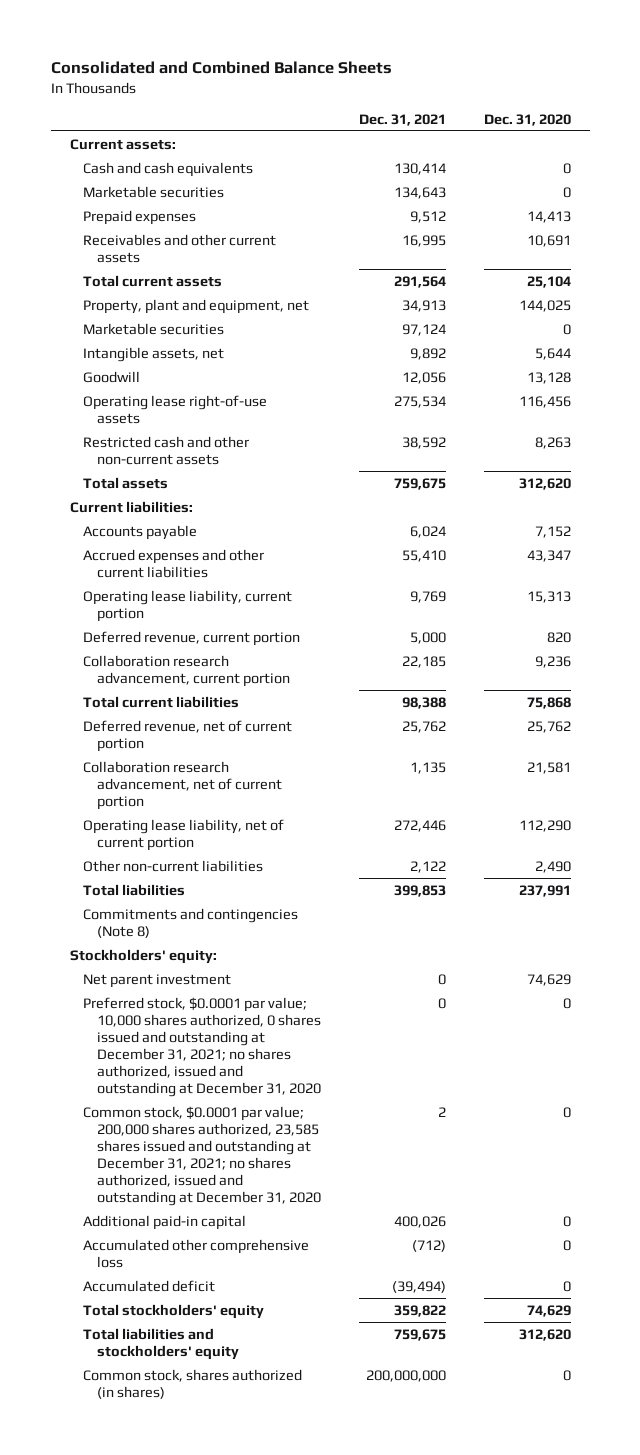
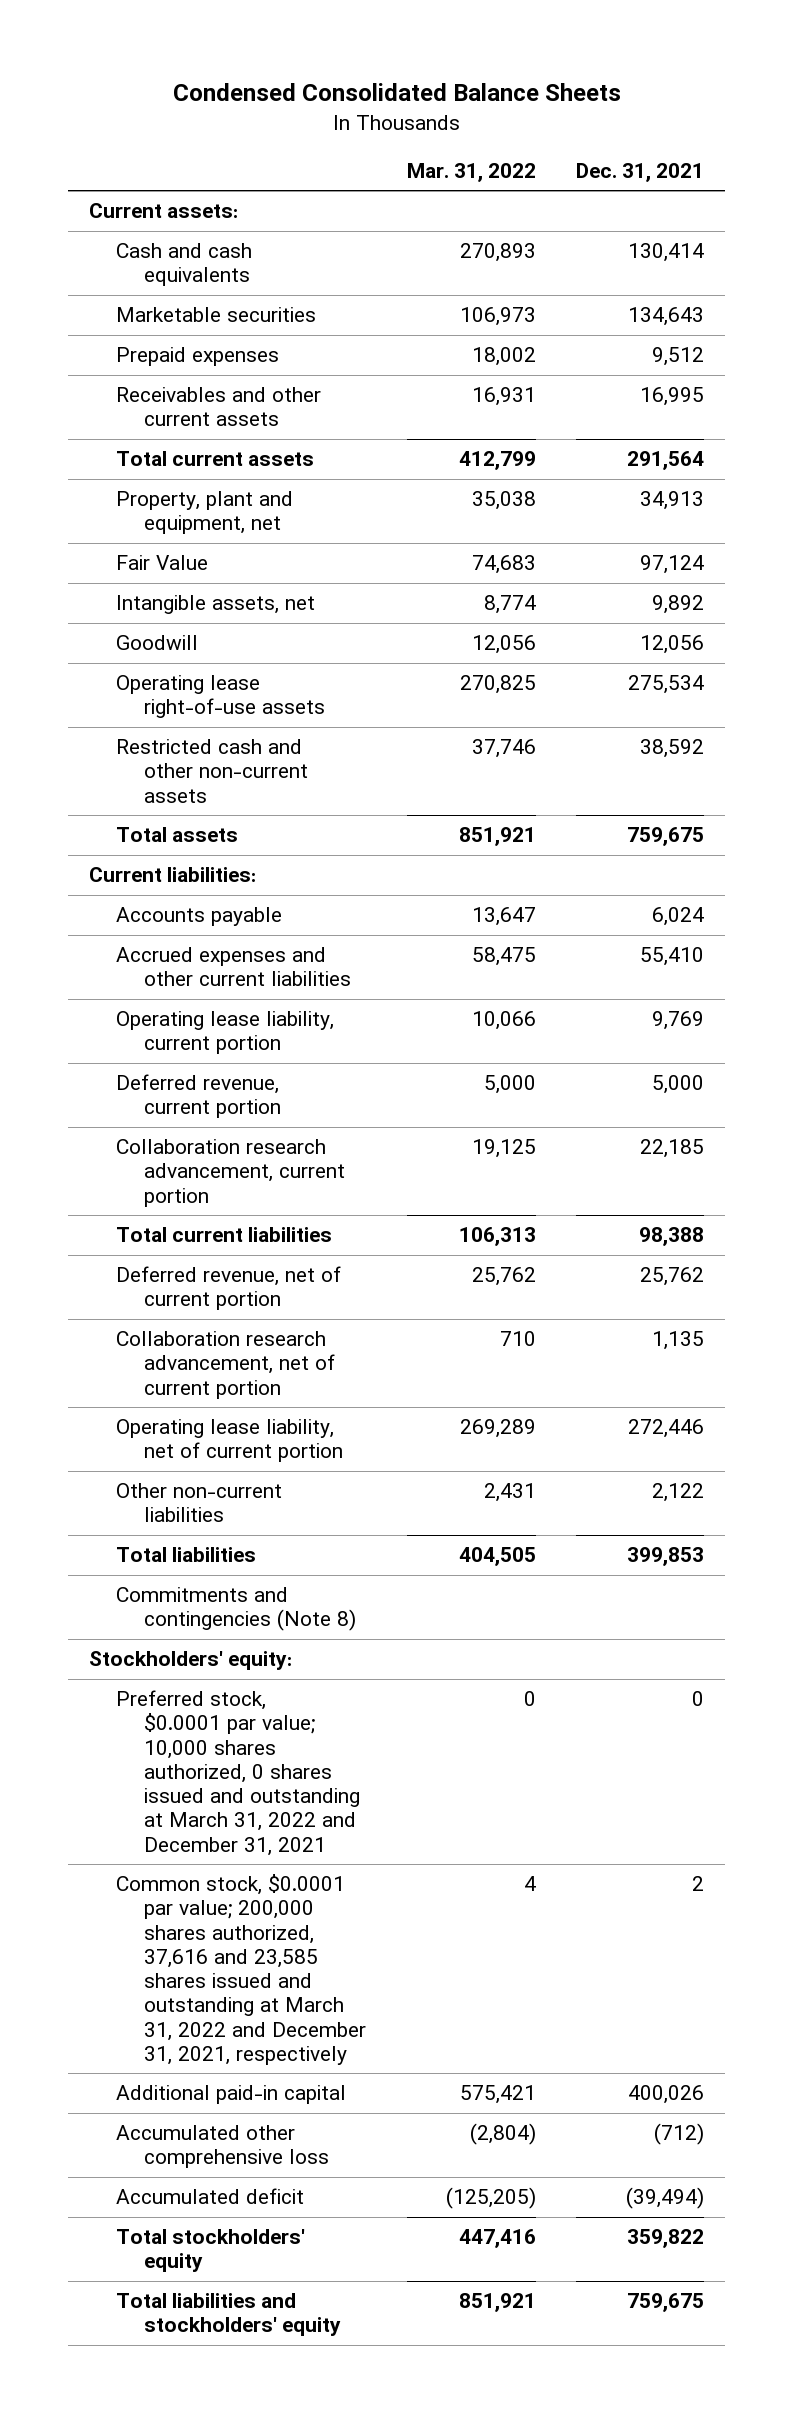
[50,61,392,75] Consolidated and Combined Balance Sheets -> [172,83,621,102] Condensed Consolidated Balance Sheets
[483,113,571,126] Dec. 31, 2020 -> none
none -> [406,162,536,182] Mar. 31, 2022
[83,322,225,335] Marketable securities -> [116,555,209,571] Fair Value
[83,973,232,988] Net parent investment -> none
[83,996,321,1098] Preferred stock, $0.0001 par value; 10,000 shares authorized, 0 shares issued and outstanding at December 31, 2021; no shares authorized, issued and outstanding at December 31, 2020 -> [116,1690,360,1856] Preferred stock, $0.0001 par value; 10,000 shares authorized, 0 shares issued and outstanding at March 31, 2022 and December 31, 2021
[83,1105,321,1207] Common stock, $0.0001 par value; 200,000 shares authorized, 23,585 shares issued and outstanding at December 31, 2021; no shares authorized, issued and outstanding at December 31, 2020 -> [116,1874,366,2065] Common stock, $0.0001 par value; 200,000 shares authorized, 37,616 and 23,585 shares issued and outstanding at March 31, 2022 and December 31, 2021, respectively
[83,1368,303,1399] Common stock, shares authorized (in shares) -> none

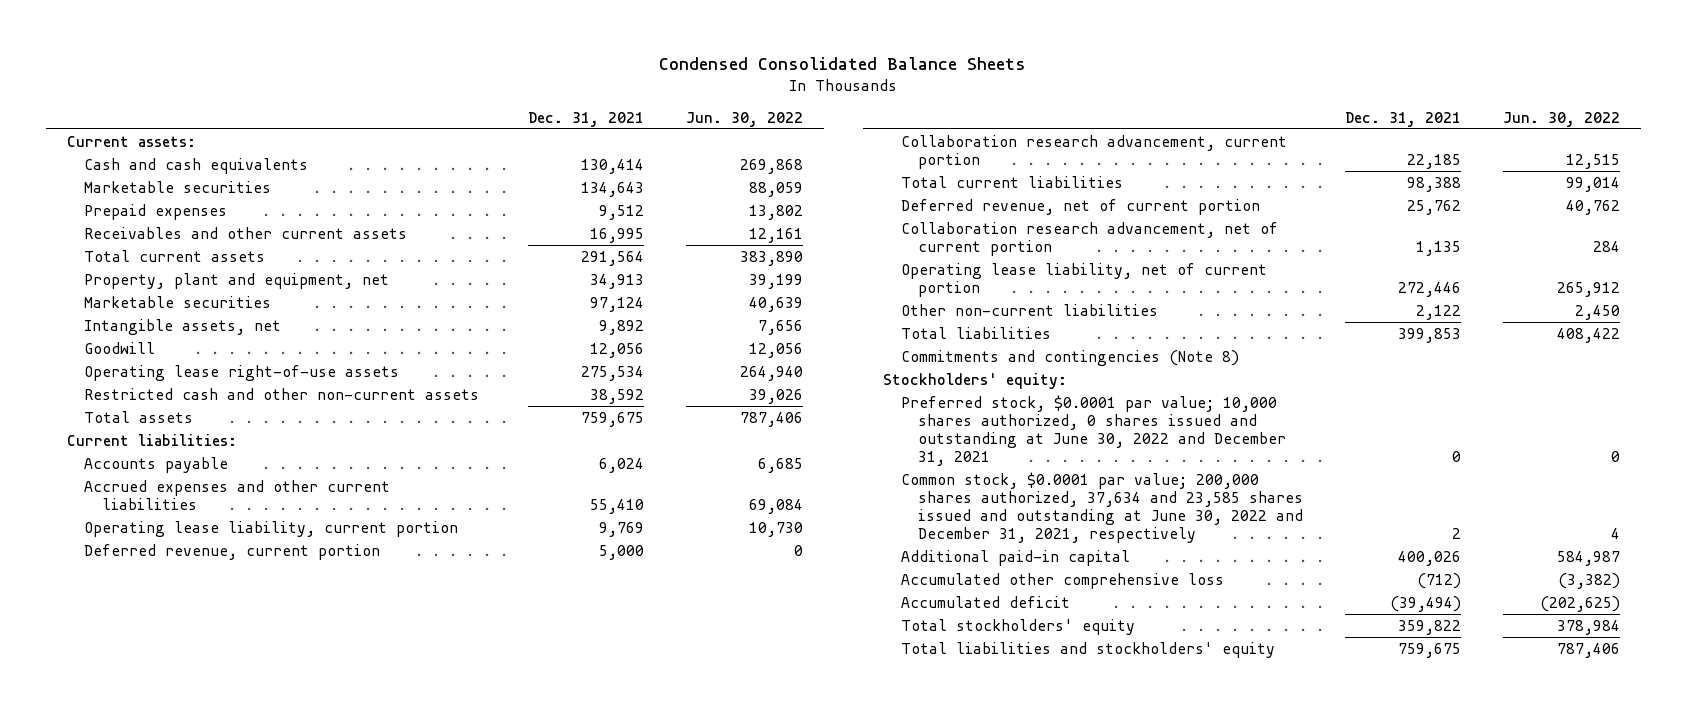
[406,162,536,182] Mar. 31, 2022 -> none
none -> [686,111,804,127] Jun. 30, 2022
[116,555,209,571] Fair Value -> [84,295,272,308] Marketable securities
[116,1690,360,1856] Preferred stock, $0.0001 par value; 10,000 shares authorized, 0 shares issued and outstanding at March 31, 2022 and December 31, 2021 -> [900,394,1287,467] Preferred stock, $0.0001 par value; 10,000 shares authorized, 0 shares issued and outstanding at June 30, 2022 and December 31, 2021
[116,1874,366,2065] Common stock, $0.0001 par value; 200,000 shares authorized, 37,616 and 23,585 shares issued and outstanding at March 31, 2022 and December 31, 2021, respectively -> [900,471,1304,544] Common stock, $0.0001 par value; 200,000 shares authorized, 37,634 and 23,585 shares issued and outstanding at June 30, 2022 and December 31, 2021, respectively

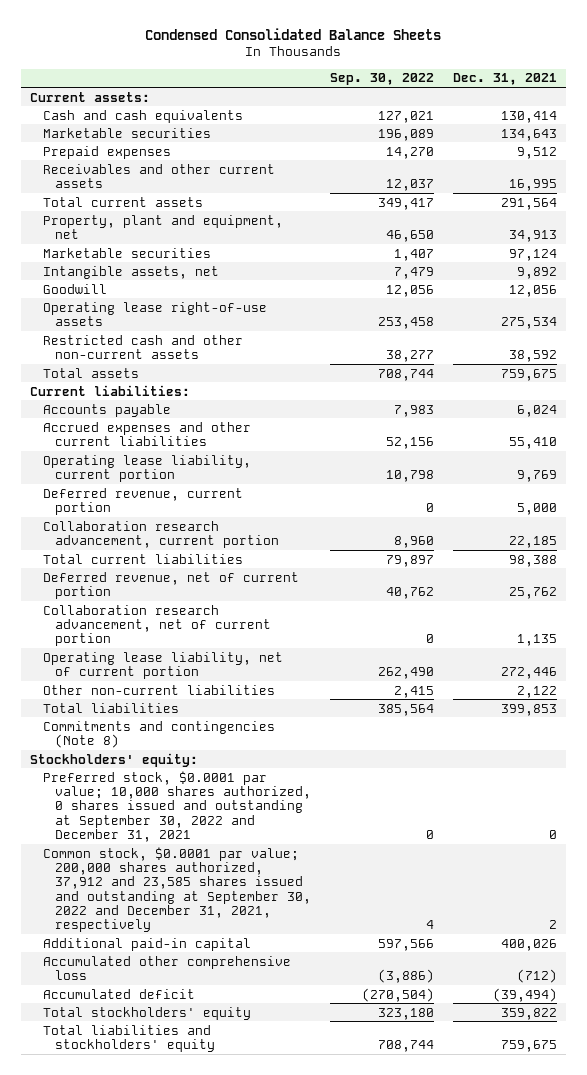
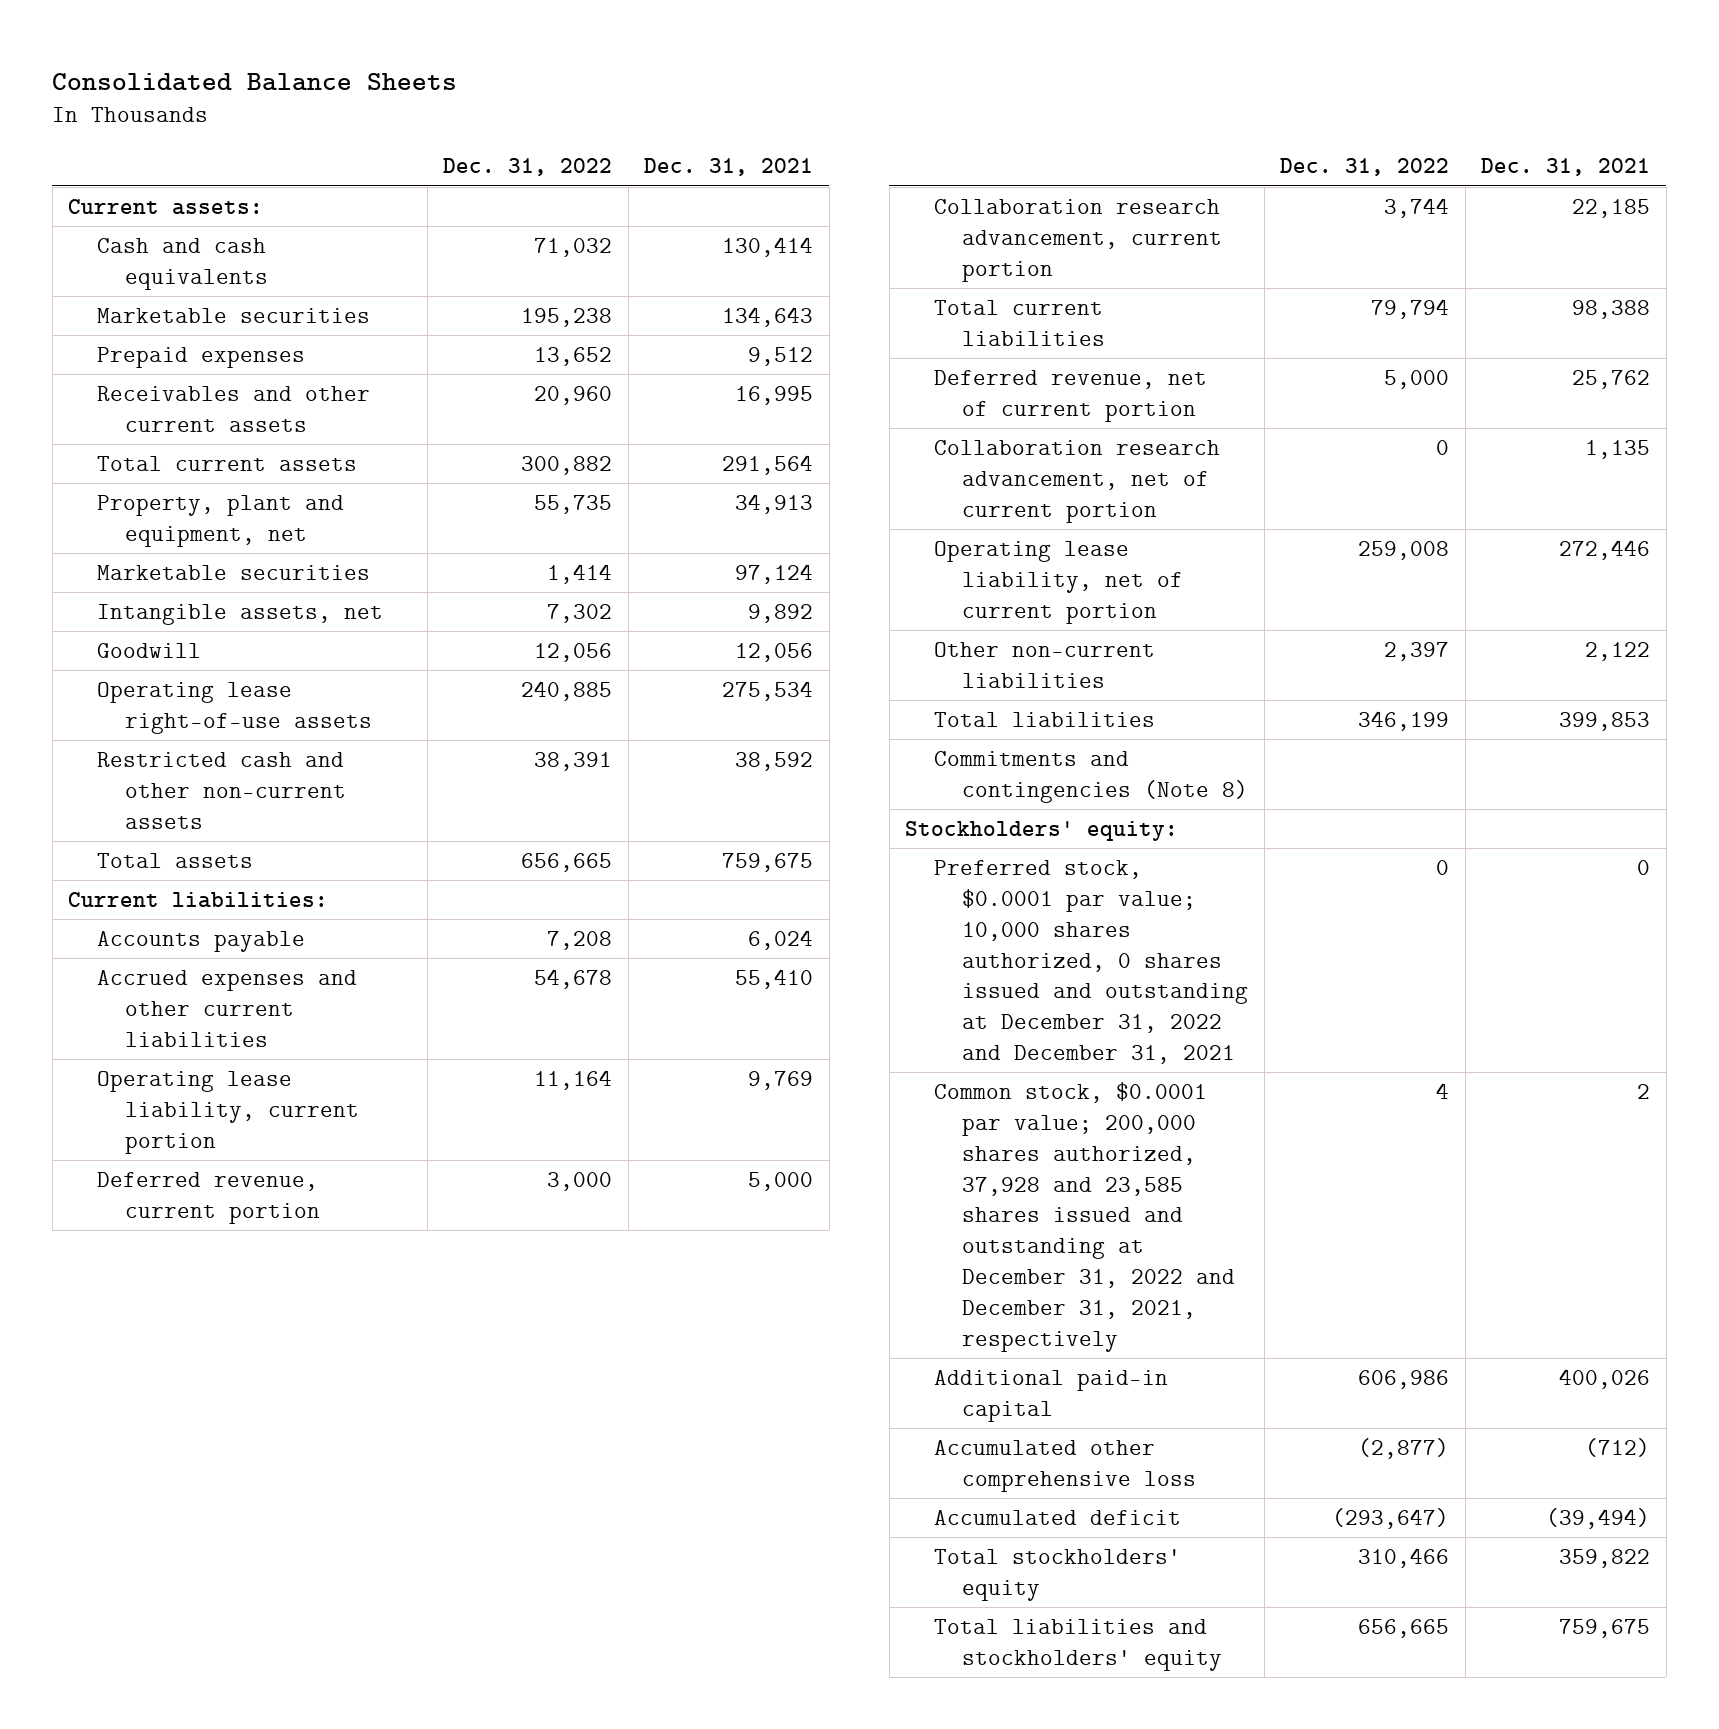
[145,27,442,40] Condensed Consolidated Balance Sheets -> [52,72,458,91] Consolidated Balance Sheets
[330,73,435,86] Sep. 30, 2022 -> none
none -> [443,158,613,177] Dec. 31, 2022
[42,770,312,842] Preferred stock, $0.0001 par value; 10,000 shares authorized, 0 shares issued and outstanding at September 30, 2022 and December 31, 2021 -> [933,859,1249,1065] Preferred stock, $0.0001 par value; 10,000 shares authorized, 0 shares issued and outstanding at December 31, 2022 and December 31, 2021
[42,846,312,933] Common stock, $0.0001 par value; 200,000 shares authorized, 37,912 and 23,585 shares issued and outstanding at September 30, 2022 and December 31, 2021, respectively -> [933,1081,1236,1352] Common stock, $0.0001 par value; 200,000 shares authorized, 37,928 and 23,585 shares issued and outstanding at December 31, 2022 and December 31, 2021, respectively

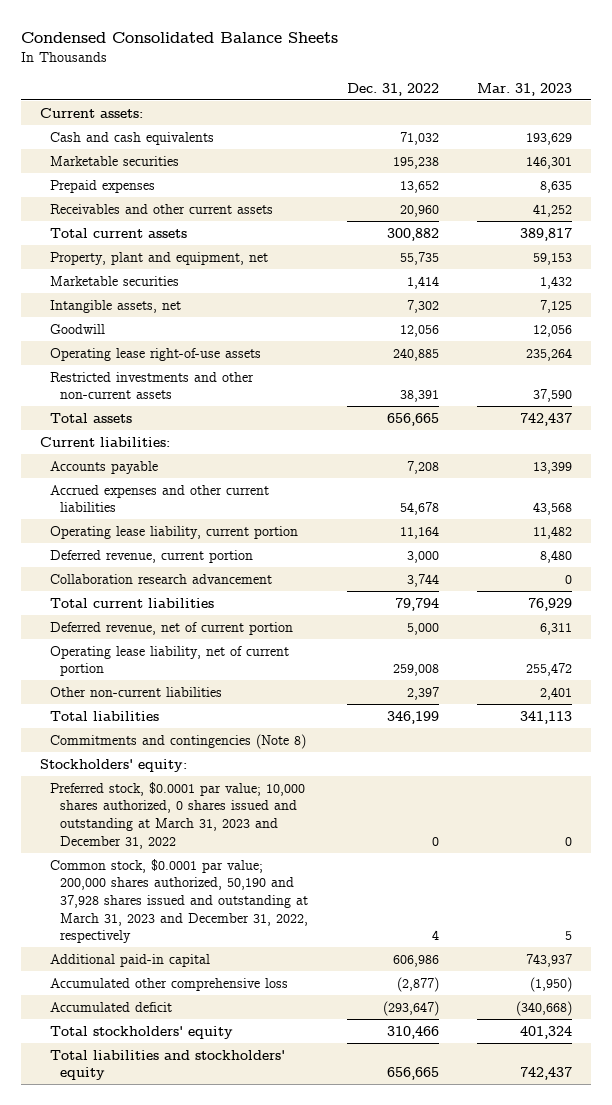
[52,72,458,91] Consolidated Balance Sheets -> [20,31,338,43] Condensed Consolidated Balance Sheets
[644,158,814,177] Dec. 31, 2021 -> none
none -> [476,82,572,96] Mar. 31, 2023
[96,751,347,829] Restricted cash and other non-current assets -> [50,371,255,400] Restricted investments and other non-current assets
[933,198,1223,282] Collaboration research advancement, current portion -> [50,573,273,584] Collaboration research advancement
[933,439,1220,523] Collaboration research advancement, net of current portion -> none
[933,859,1249,1065] Preferred stock, $0.0001 par value; 10,000 shares authorized, 0 shares issued and outstanding at December 31, 2022 and December 31, 2021 -> [50,781,306,849] Preferred stock, $0.0001 par value; 10,000 shares authorized, 0 shares issued and outstanding at March 31, 2023 and December 31, 2022
[933,1081,1236,1352] Common stock, $0.0001 par value; 200,000 shares authorized, 37,928 and 23,585 shares issued and outstanding at December 31, 2022 and December 31, 2021, respectively -> [50,858,309,944] Common stock, $0.0001 par value; 200,000 shares authorized, 50,190 and 37,928 shares issued and outstanding at March 31, 2023 and December 31, 2022, respectively

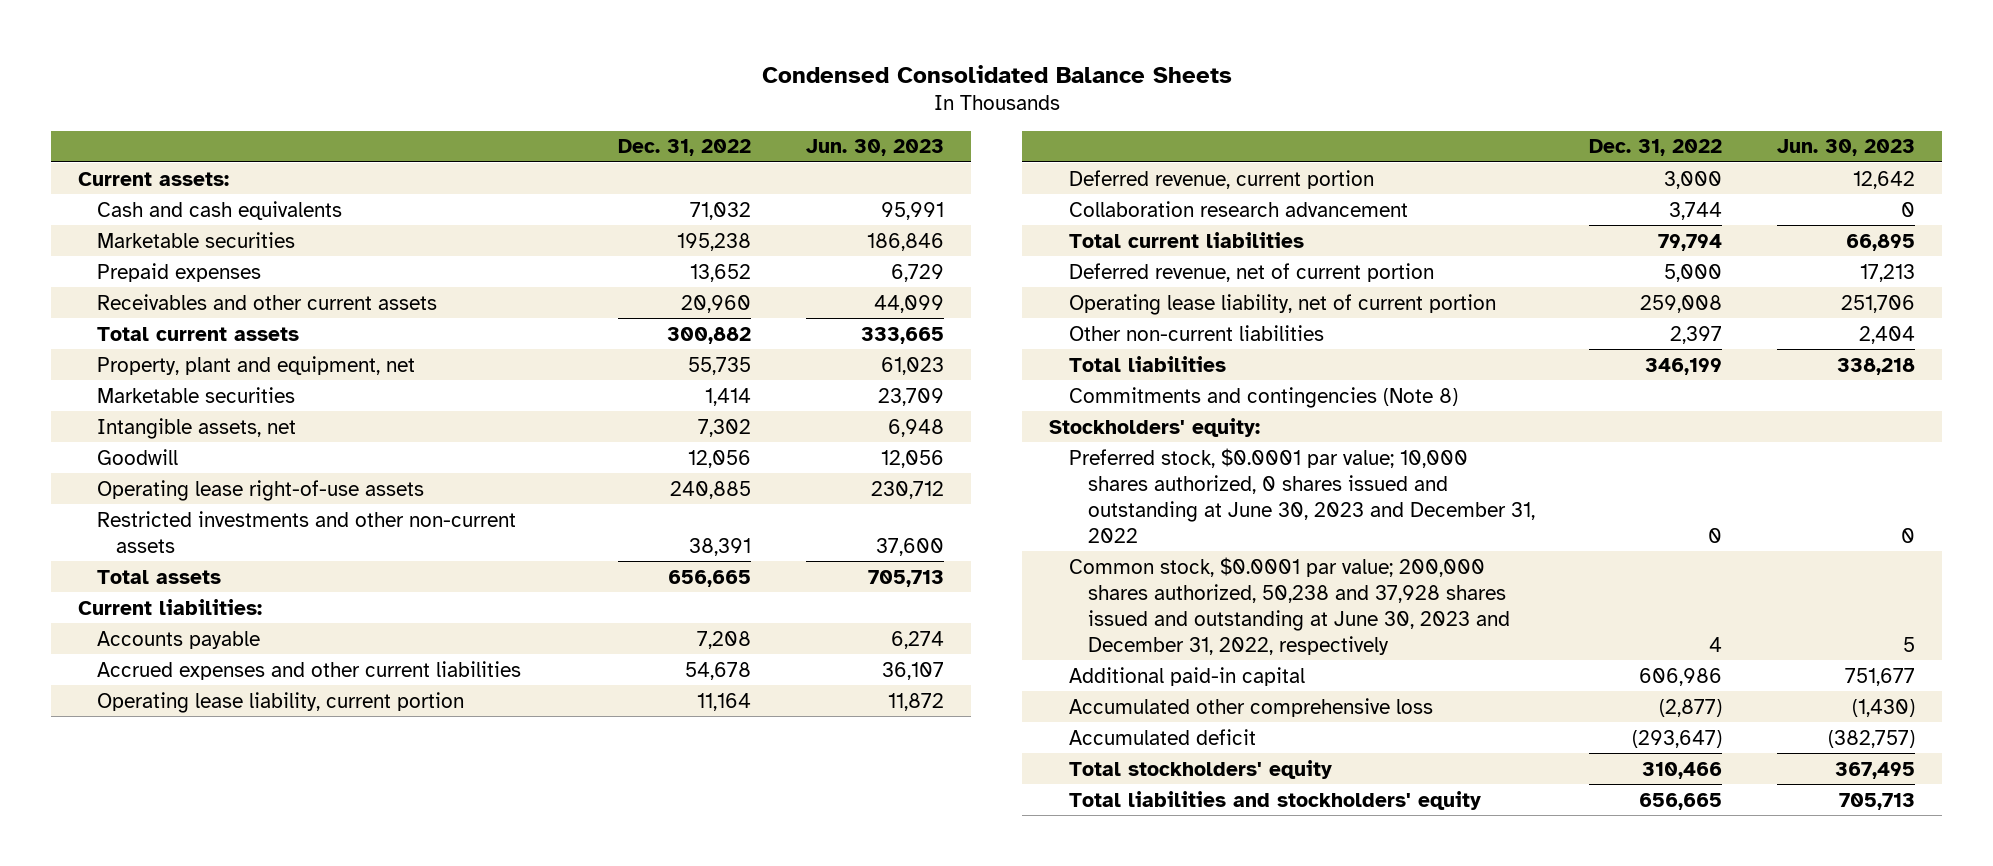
[476,82,572,96] Mar. 31, 2023 -> none
none -> [805,139,944,157] Jun. 30, 2023
[50,781,306,849] Preferred stock, $0.0001 par value; 10,000 shares authorized, 0 shares issued and outstanding at March 31, 2023 and December 31, 2022 -> [1068,447,1535,543] Preferred stock, $0.0001 par value; 10,000 shares authorized, 0 shares issued and outstanding at June 30, 2023 and December 31, 2022
[50,858,309,944] Common stock, $0.0001 par value; 200,000 shares authorized, 50,190 and 37,928 shares issued and outstanding at March 31, 2023 and December 31, 2022, respectively -> [1068,556,1510,655] Common stock, $0.0001 par value; 200,000 shares authorized, 50,238 and 37,928 shares issued and outstanding at June 30, 2023 and December 31, 2022, respectively

